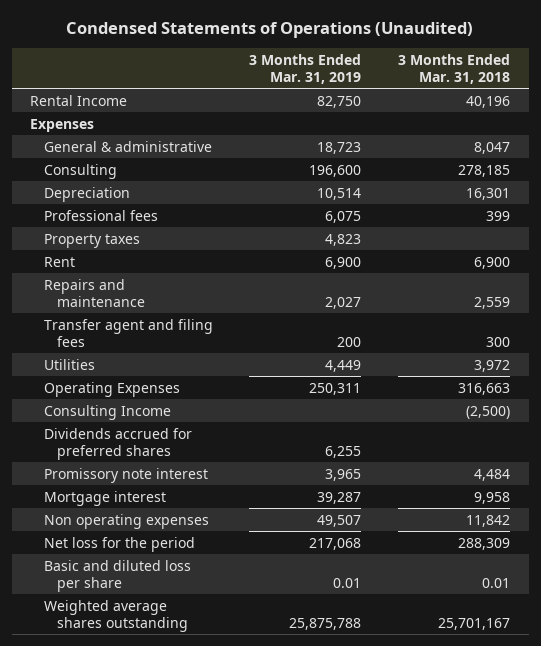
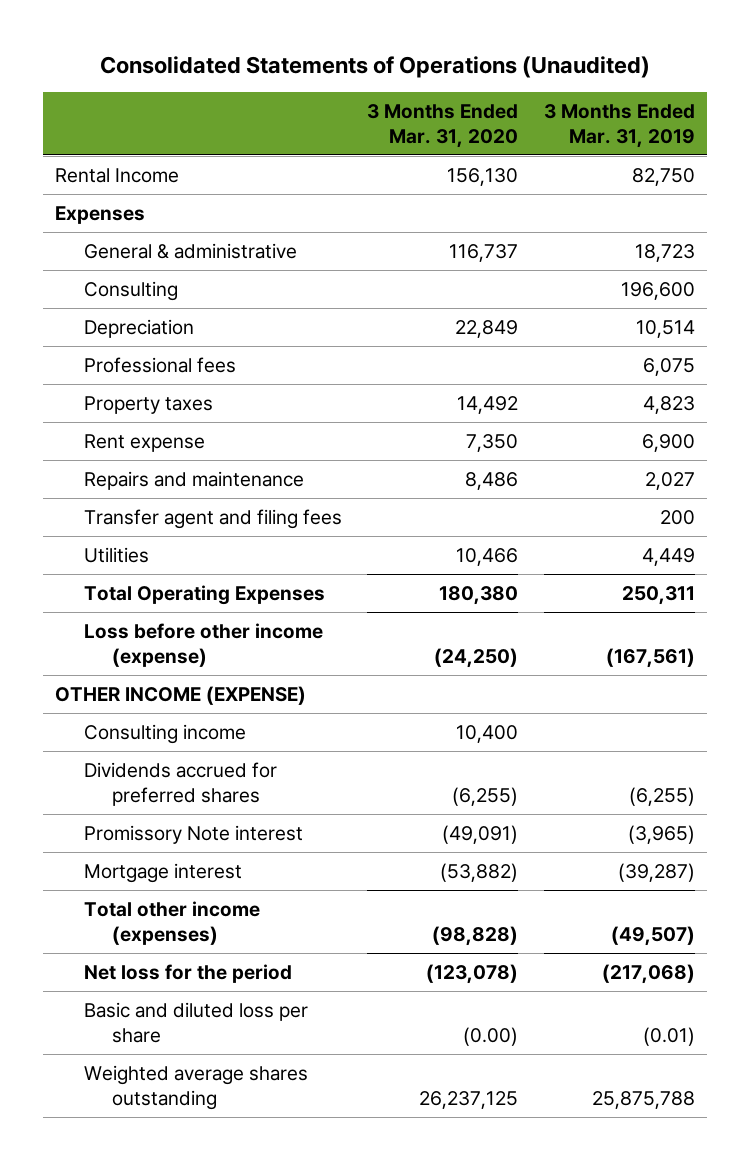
[66,22,474,39] Condensed Statements of Operations (Unaudited) -> [99,55,650,78] Consolidated Statements of Operations (Unaudited)
[398,53,511,84] 3 Months Ended Mar. 31, 2018 -> none
none -> [367,103,519,148] 3 Months Ended Mar. 31, 2020
[43,256,75,267] Rent -> [83,433,205,452] Rent expense
[43,513,209,529] Non operating expenses -> none
[43,381,180,397] Operating Expenses -> [83,584,325,605] Total Operating Expenses
none -> [83,622,323,667] Loss before other income (expense)
none -> [55,685,307,705] OTHER INCOME (EXPENSE)
[43,404,171,420] Consulting Income -> [83,723,246,744] Consulting income
[325,445,362,458] 6,255 -> [628,786,695,806] (6,255)
[43,467,208,483] Promissory note interest -> [83,824,303,844] Promissory Note interest
[325,468,362,481] 3,965 -> [627,824,695,844] (3,965)
[317,491,362,504] 39,287 -> [617,862,695,882] (39,287)
none -> [83,900,260,945] Total other income (expenses)
[309,537,362,550] 217,068 -> [601,963,695,984] (217,068)
[333,577,362,588] 0.01 -> [642,1026,695,1046] (0.01)

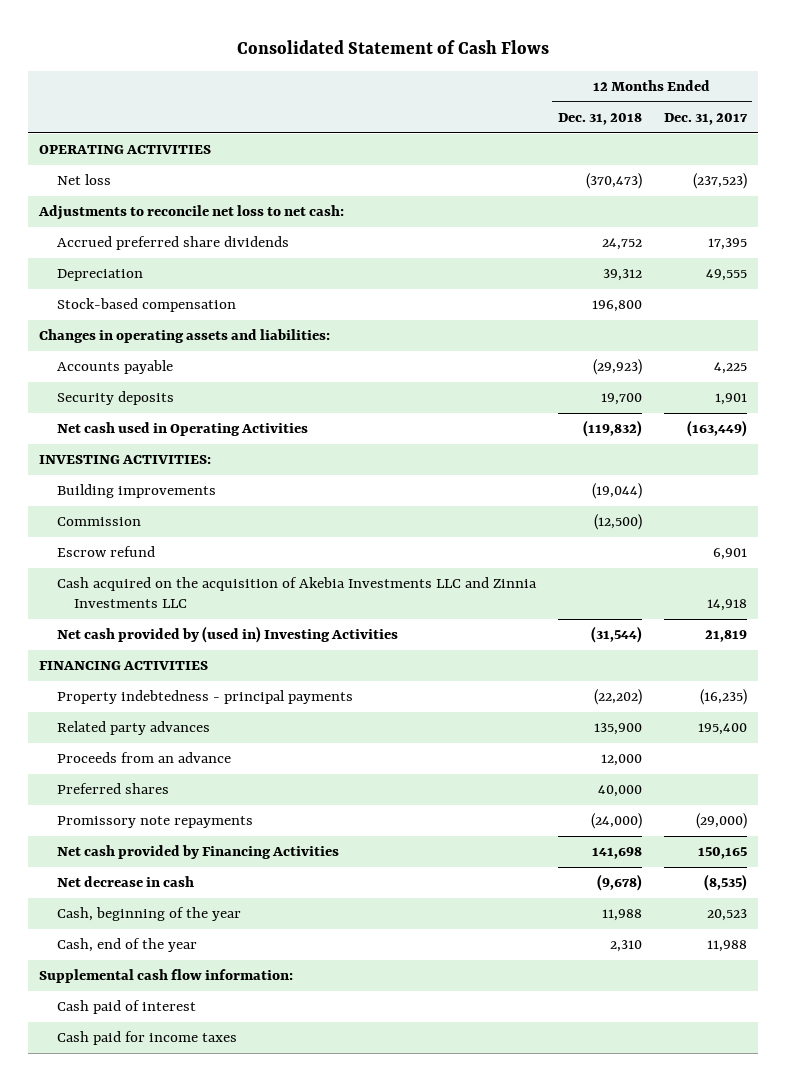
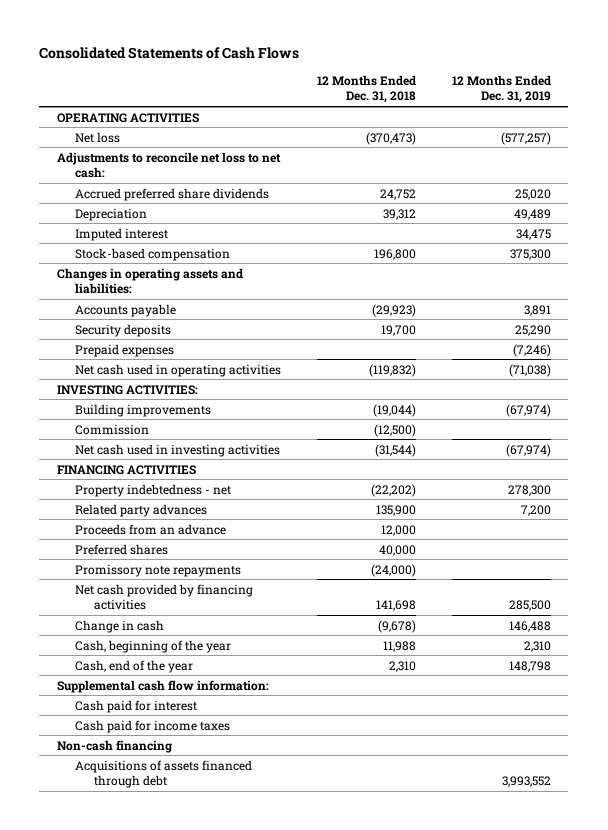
[236,40,549,55] Consolidated Statement of Cash Flows -> [39,47,300,60] Consolidated Statements of Cash Flows
[663,112,748,125] Dec. 31, 2017 -> none
none -> [451,75,551,104] 12 Months Ended Dec. 31, 2019
none -> [75,227,169,241] Imputed interest
none -> [75,343,175,357] Prepaid expenses
[56,422,308,437] Net cash used in Operating Activities -> [75,363,282,377] Net cash used in operating activities
[56,546,155,558] Escrow refund -> none
[56,577,537,609] Cash acquired on the acquisition of Akebia Investments LLC and Zinnia Investments LLC -> none
[56,626,398,644] Net cash provided by (used in) Investing Activities -> [75,443,281,457] Net cash used in investing activities
[56,690,353,705] Property indebtedness - principal payments -> [75,483,232,497] Property indebtedness - net
[56,845,339,860] Net cash provided by Financing Activities -> [75,583,254,610] Net cash provided by financing activities
[56,876,194,888] Net decrease in cash -> [75,619,165,633] Change in cash
[56,1000,196,1015] Cash paid of interest -> [75,699,198,713] Cash paid for interest
none -> [57,739,173,753] Non-cash financing
none -> [75,759,253,788] Acquisitions of assets financed through debt

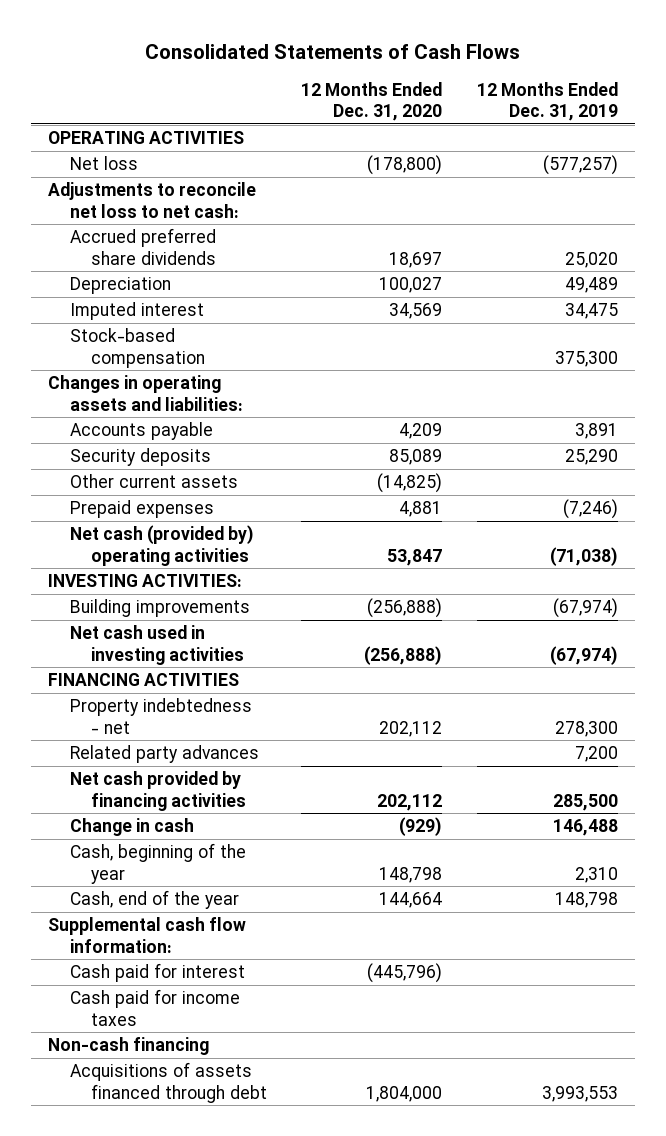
[317,75,417,104] 12 Months Ended Dec. 31, 2018 -> none
none -> [301,81,443,122] 12 Months Ended Dec. 31, 2020
none -> [69,474,238,489] Other current assets
[75,363,282,377] Net cash used in operating activities -> [69,525,254,566] Net cash (provided by) operating activities
[75,423,150,435] Commission -> none
[75,523,227,535] Proceeds from an advance -> none
[75,543,169,555] Preferred shares -> none
[75,563,242,577] Promissory note repayments -> none
[501,775,551,787] 3,993,552 -> [541,1085,618,1102] 3,993,553

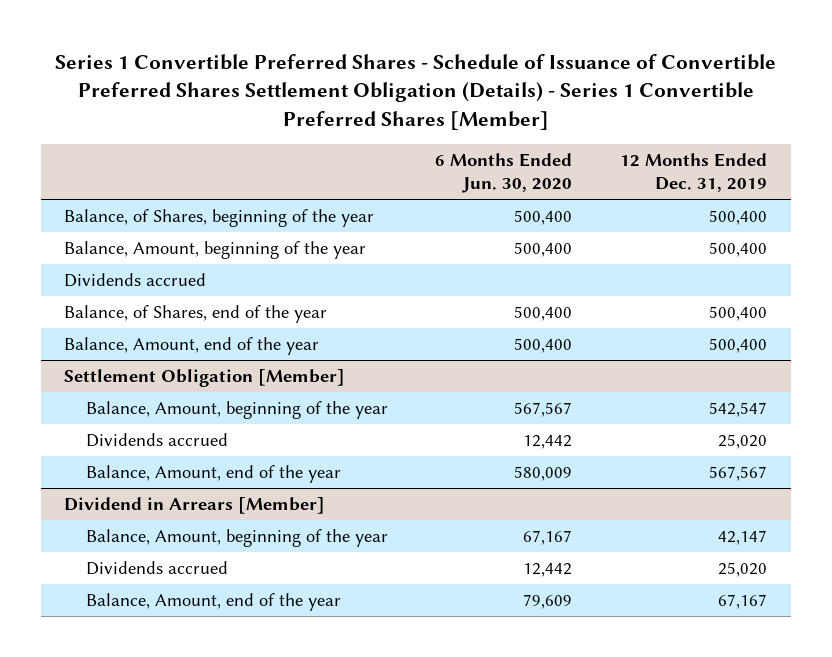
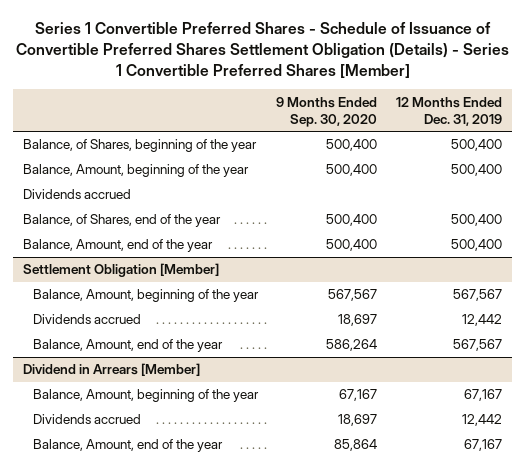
[435,153,573,194] 6 Months Ended Jun. 30, 2020 -> none
none -> [276,96,378,127] 9 Months Ended Sep. 30, 2020
[709,401,768,417] 542,547 -> [453,289,503,302] 567,567
[718,433,768,449] 25,020 -> [462,314,503,327] 12,442
[718,529,768,545] 42,147 -> [464,389,503,402] 67,167
[718,561,768,577] 25,020 -> [462,414,503,427] 12,442

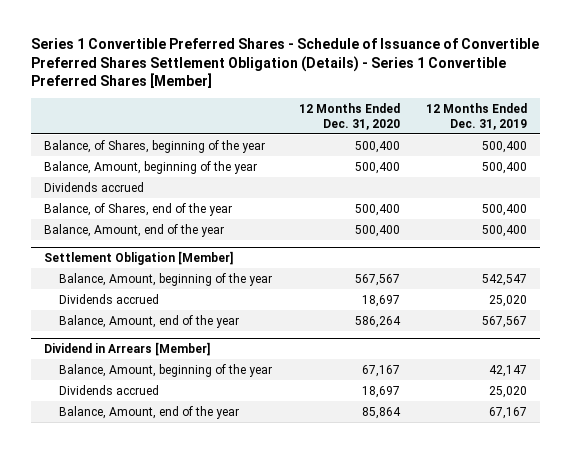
[276,96,378,127] 9 Months Ended Sep. 30, 2020 -> none
none -> [298,103,400,130] 12 Months Ended Dec. 31, 2020
[453,289,503,302] 567,567 -> [481,273,527,286] 542,547
[462,314,503,327] 12,442 -> [488,294,527,307] 25,020
[464,389,503,402] 67,167 -> [488,364,527,377] 42,147
[462,414,503,427] 12,442 -> [488,385,527,398] 25,020

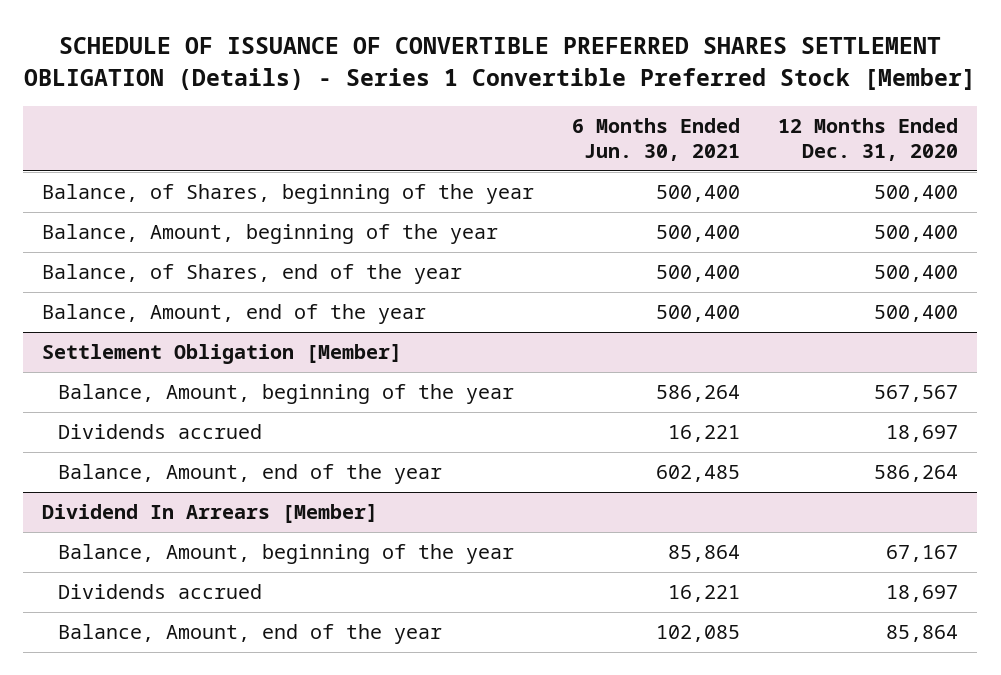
[30,38,539,89] Series 1 Convertible Preferred Shares - Schedule of Issuance of Convertible Preferred Shares Settlement Obligation (Details) - Series 1 Convertible Preferred Shares [Member] -> [24,37,977,90] SCHEDULE OF ISSUANCE OF CONVERTIBLE PREFERRED SHARES SETTLEMENT OBLIGATION (Details) - Series 1 Convertible Preferred Stock [Member]
[425,103,527,130] 12 Months Ended Dec. 31, 2019 -> none
none -> [572,117,741,162] 6 Months Ended Jun. 30, 2021
[43,181,144,192] Dividends accrued -> none
[43,342,210,357] Dividend in Arrears [Member] -> [42,503,379,523] Dividend In Arrears [Member]

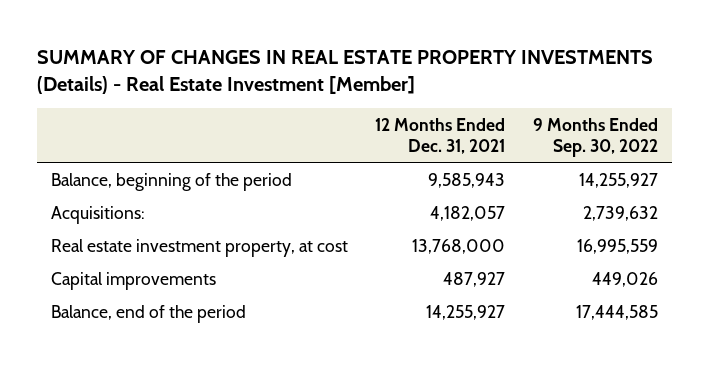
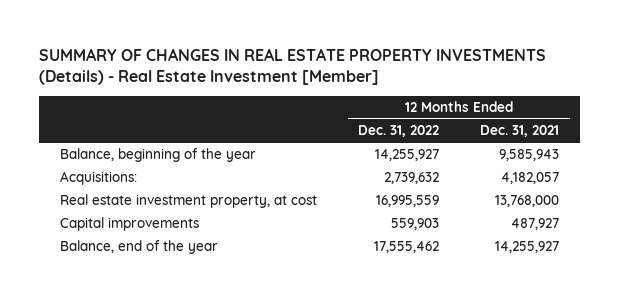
[532,117,658,157] 9 Months Ended Sep. 30, 2022 -> none
none -> [358,125,440,138] Dec. 31, 2022
[50,172,292,191] Balance, beginning of the period -> [60,148,257,163] Balance, beginning of the year
[50,304,246,323] Balance, end of the period -> [60,240,219,255] Balance, end of the year

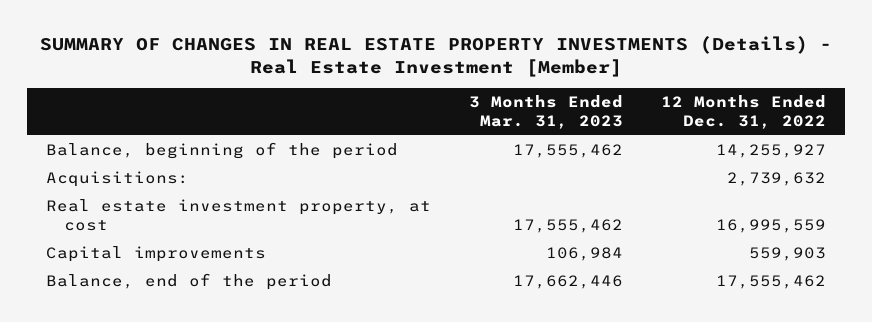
[480,125,560,138] Dec. 31, 2021 -> none
none -> [469,95,624,129] 3 Months Ended Mar. 31, 2023
[60,148,257,163] Balance, beginning of the year -> [46,142,399,160] Balance, beginning of the period
[60,240,219,255] Balance, end of the year -> [46,273,333,291] Balance, end of the period

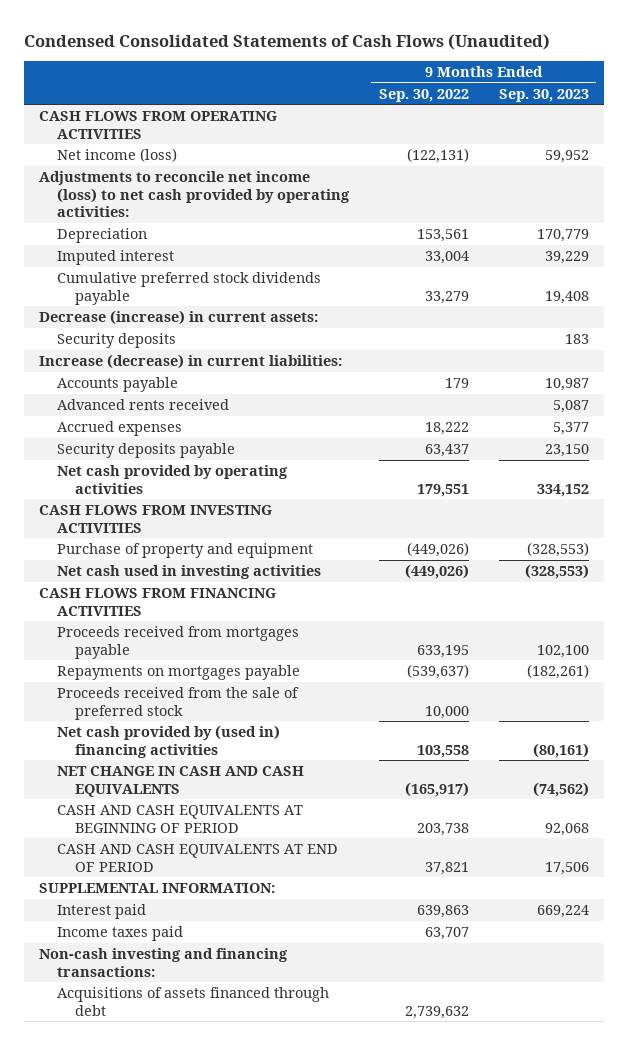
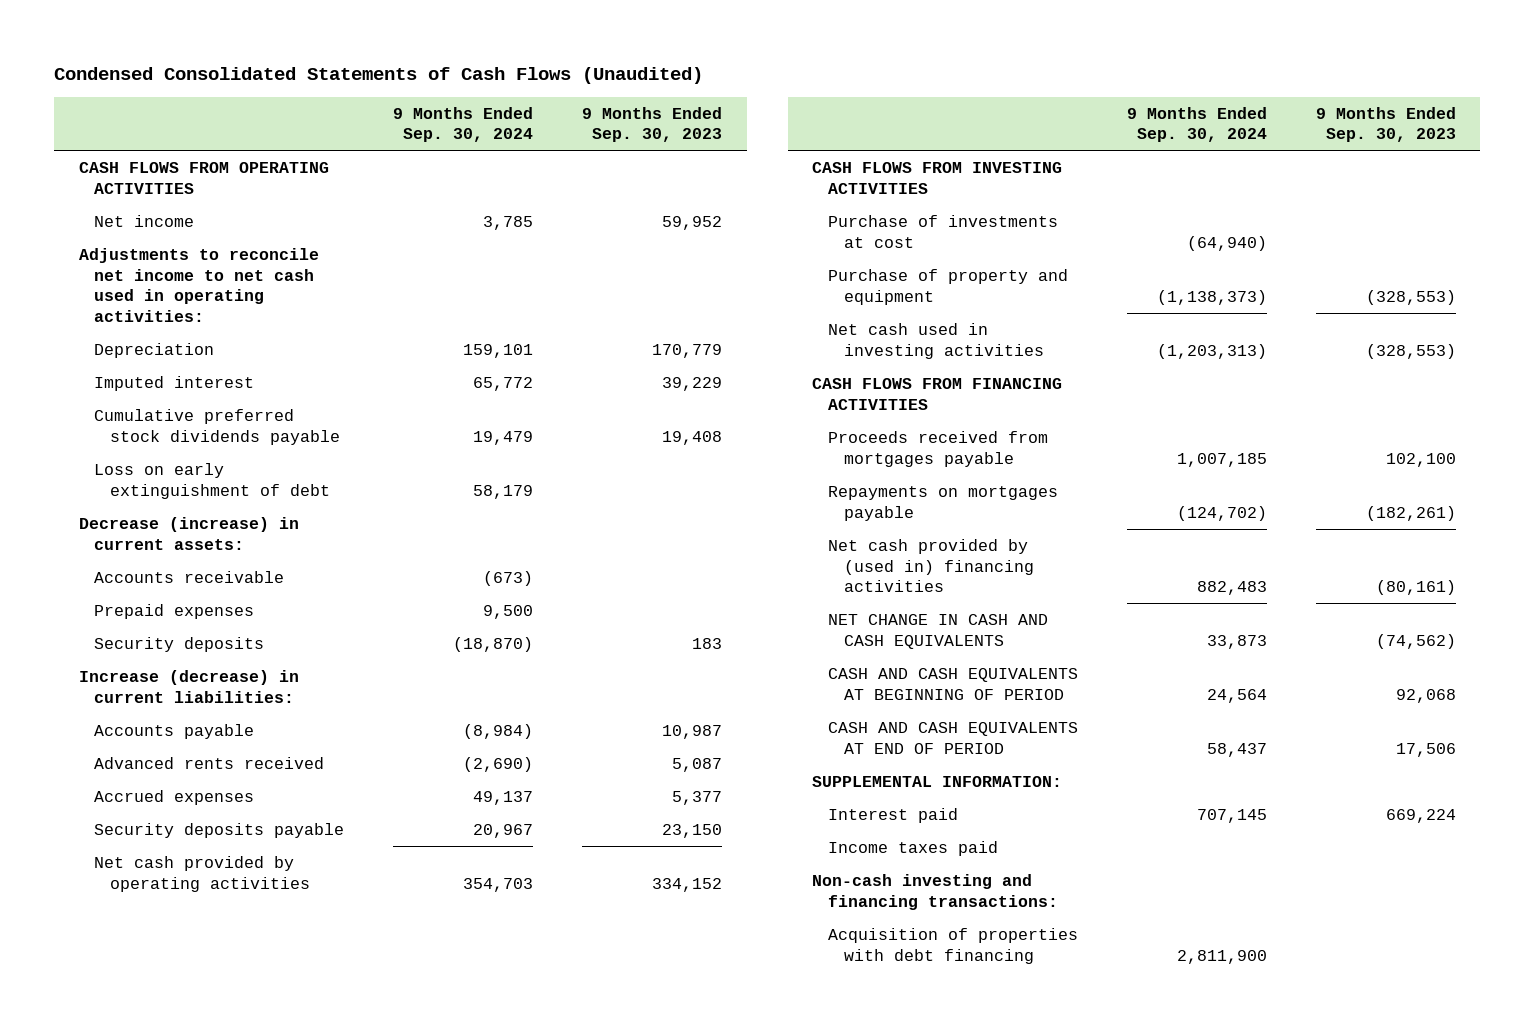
[378,88,469,102] Sep. 30, 2022 -> none
none -> [393,106,534,143] 9 Months Ended Sep. 30, 2024
[57,147,178,162] Net income (loss) -> [94,215,195,228] Net income
[39,170,351,218] Adjustments to reconcile net income (loss) to net cash provided by operating activities: -> [78,248,319,322] Adjustments to reconcile net income to net cash used in operating activities:
none -> [94,463,330,499] Loss on early extinguishment of debt
none -> [94,571,285,584] Accounts receivable
none -> [94,604,255,620] Prepaid expenses
none -> [828,215,1059,248] Purchase of investments at cost
[57,686,300,720] Proceeds received from the sale of preferred stock -> none
[57,986,330,1016] Acquisitions of assets financed through debt -> [828,928,1079,964] Acquisition of properties with debt financing

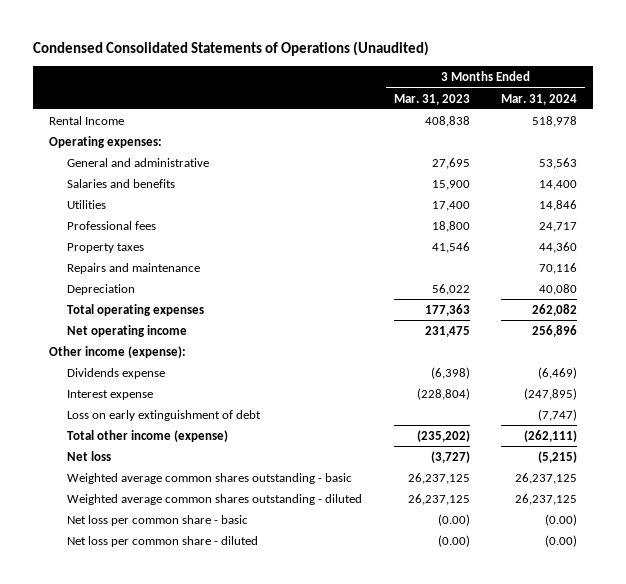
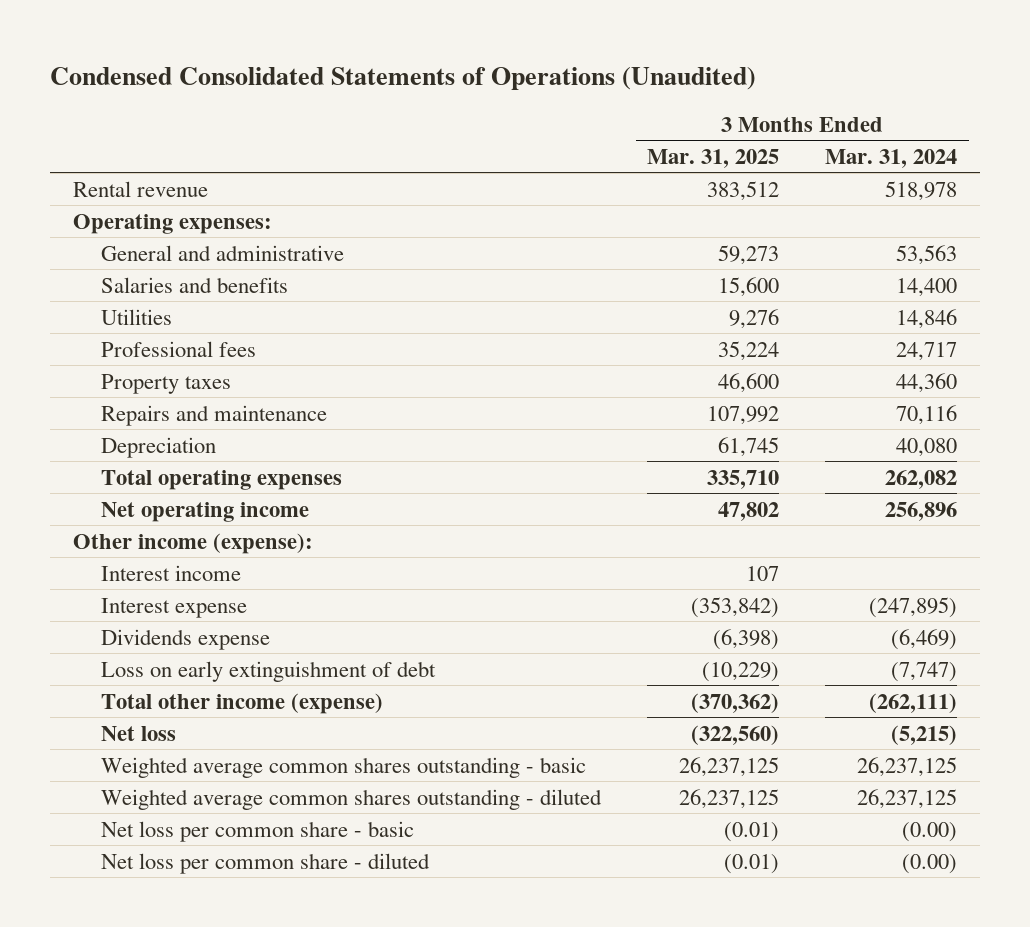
[393,93,470,105] Mar. 31, 2023 -> none
none -> [647,148,780,168] Mar. 31, 2025
[48,115,124,125] Rental Income -> [73,180,209,197] Rental revenue
none -> [101,564,242,581] Interest income
[67,367,166,379] Dividends expense -> [101,628,271,650] Dividends expense

